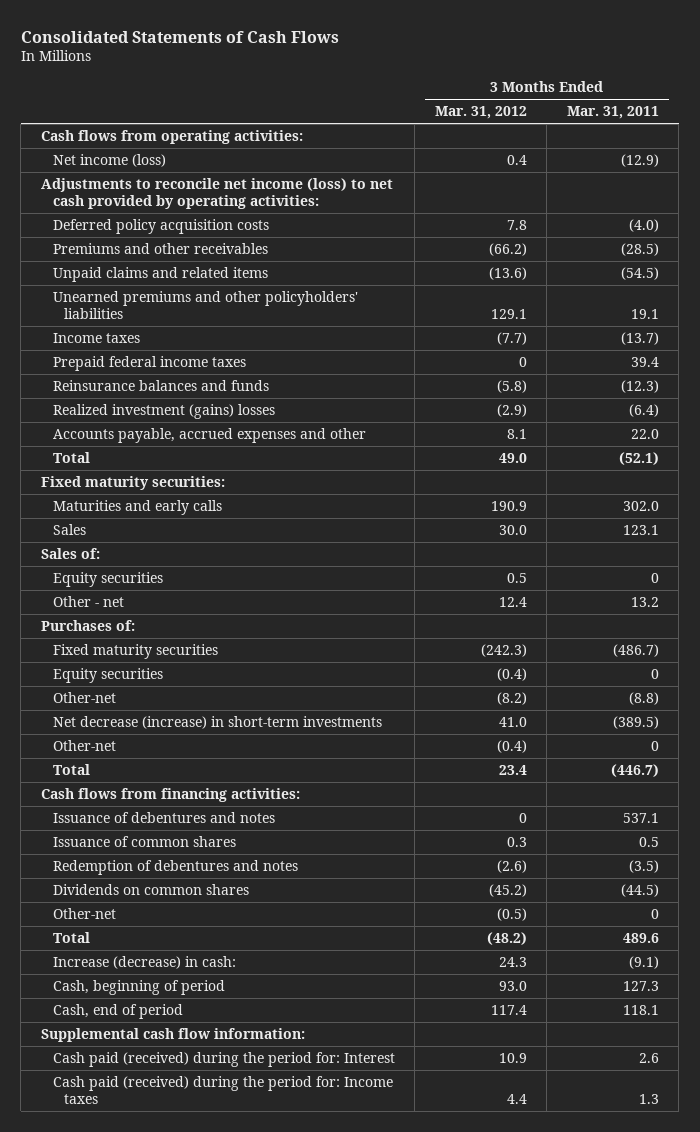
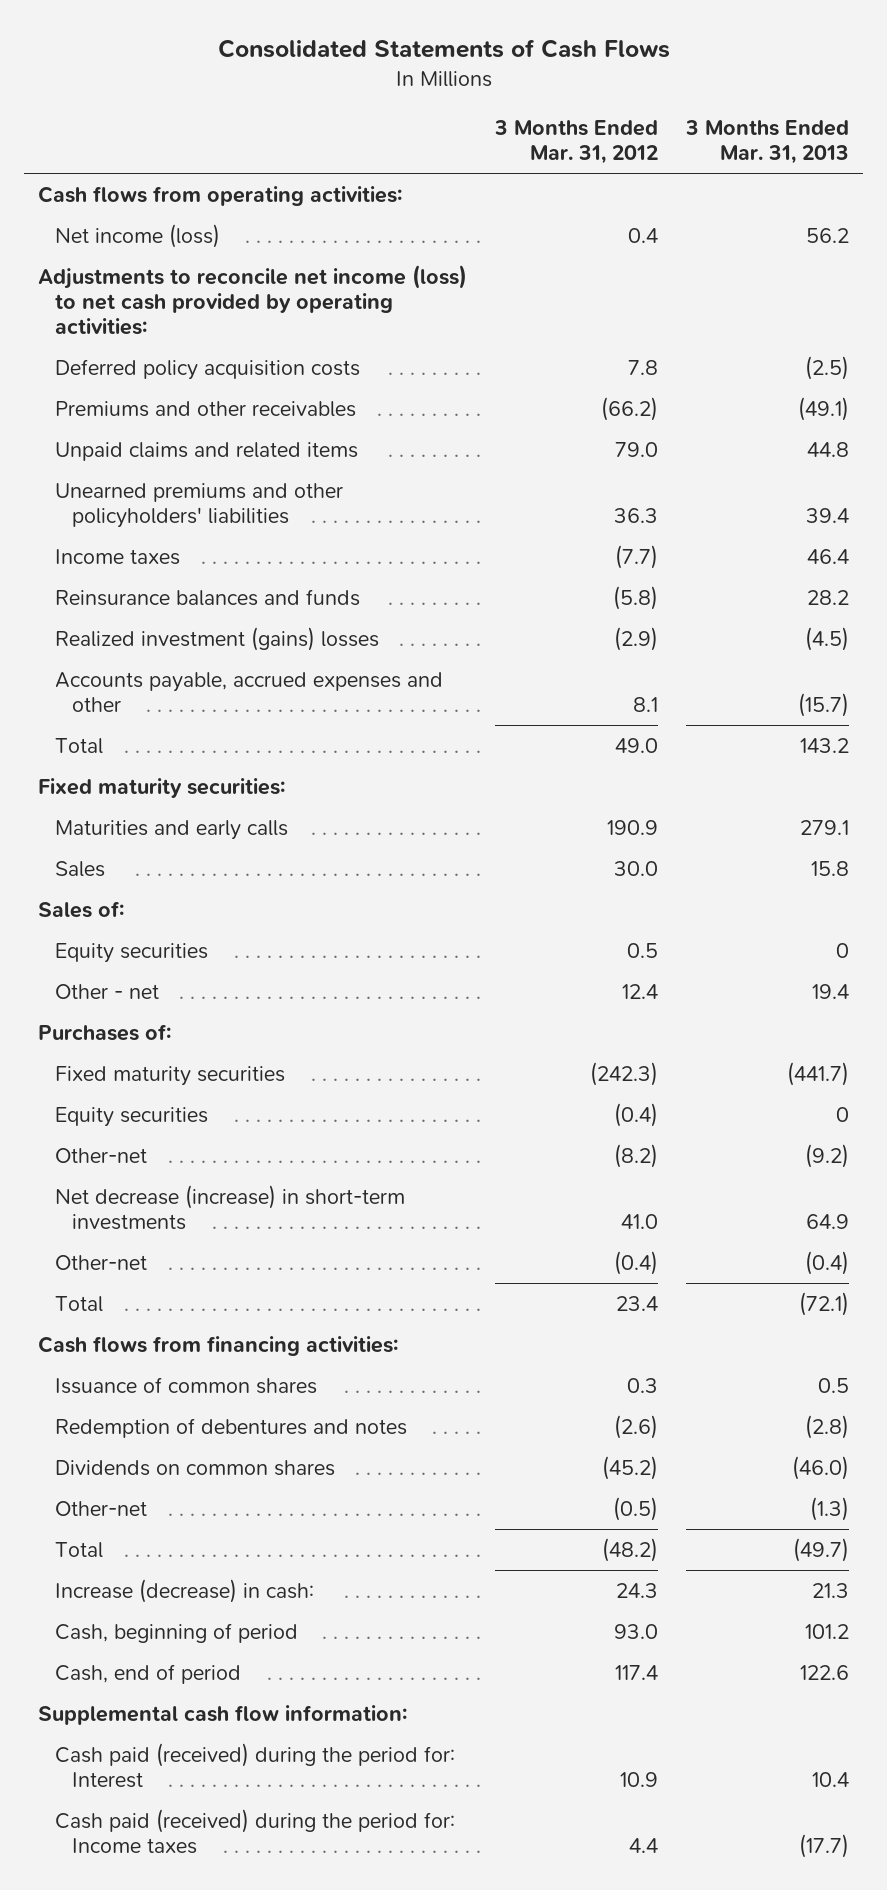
[566,106,659,120] Mar. 31, 2011 -> none
none -> [685,120,850,165] 3 Months Ended Mar. 31, 2013
[488,267,527,281] (13.6) -> [615,441,659,457] 79.0
[490,309,527,320] 129.1 -> [614,507,659,523] 36.3
[52,356,246,372] Prepaid federal income taxes -> none
[52,812,275,824] Issuance of debentures and notes -> none

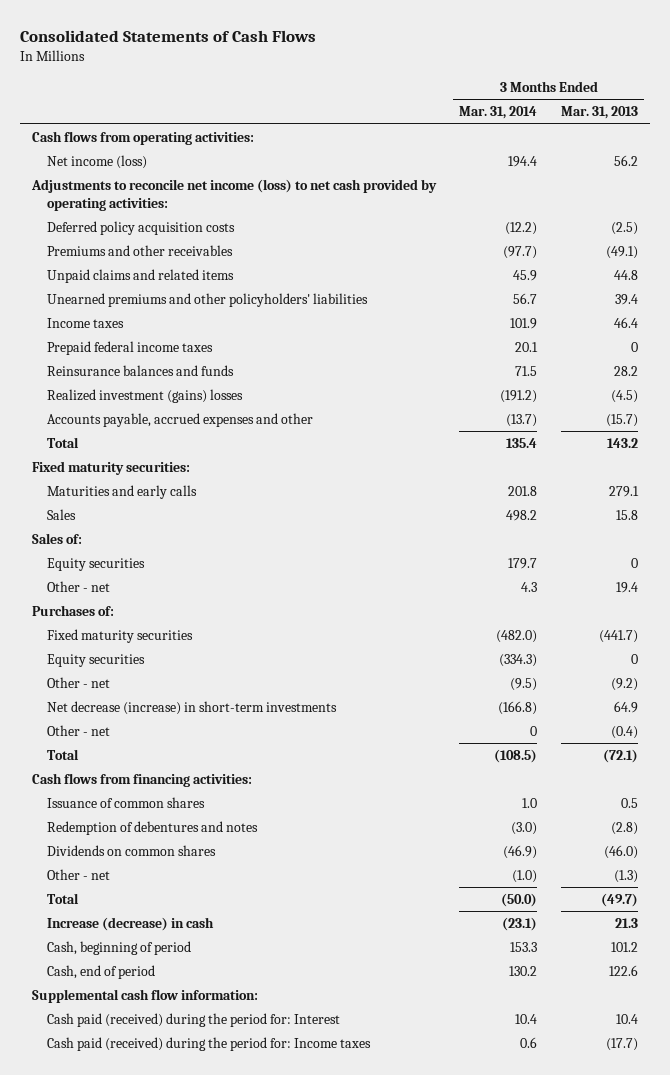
[494,120,659,165] 3 Months Ended Mar. 31, 2012 -> none
none -> [459,106,538,120] Mar. 31, 2014
none -> [46,340,213,355] Prepaid federal income taxes
[55,1147,148,1163] Other-net -> [46,676,110,688] Other - net
[55,1254,148,1270] Other-net -> [46,724,110,736] Other - net
[55,1500,148,1516] Other-net -> [46,868,110,880] Other - net
[55,1578,315,1603] Increase (decrease) in cash: -> [46,916,214,931] Increase (decrease) in cash

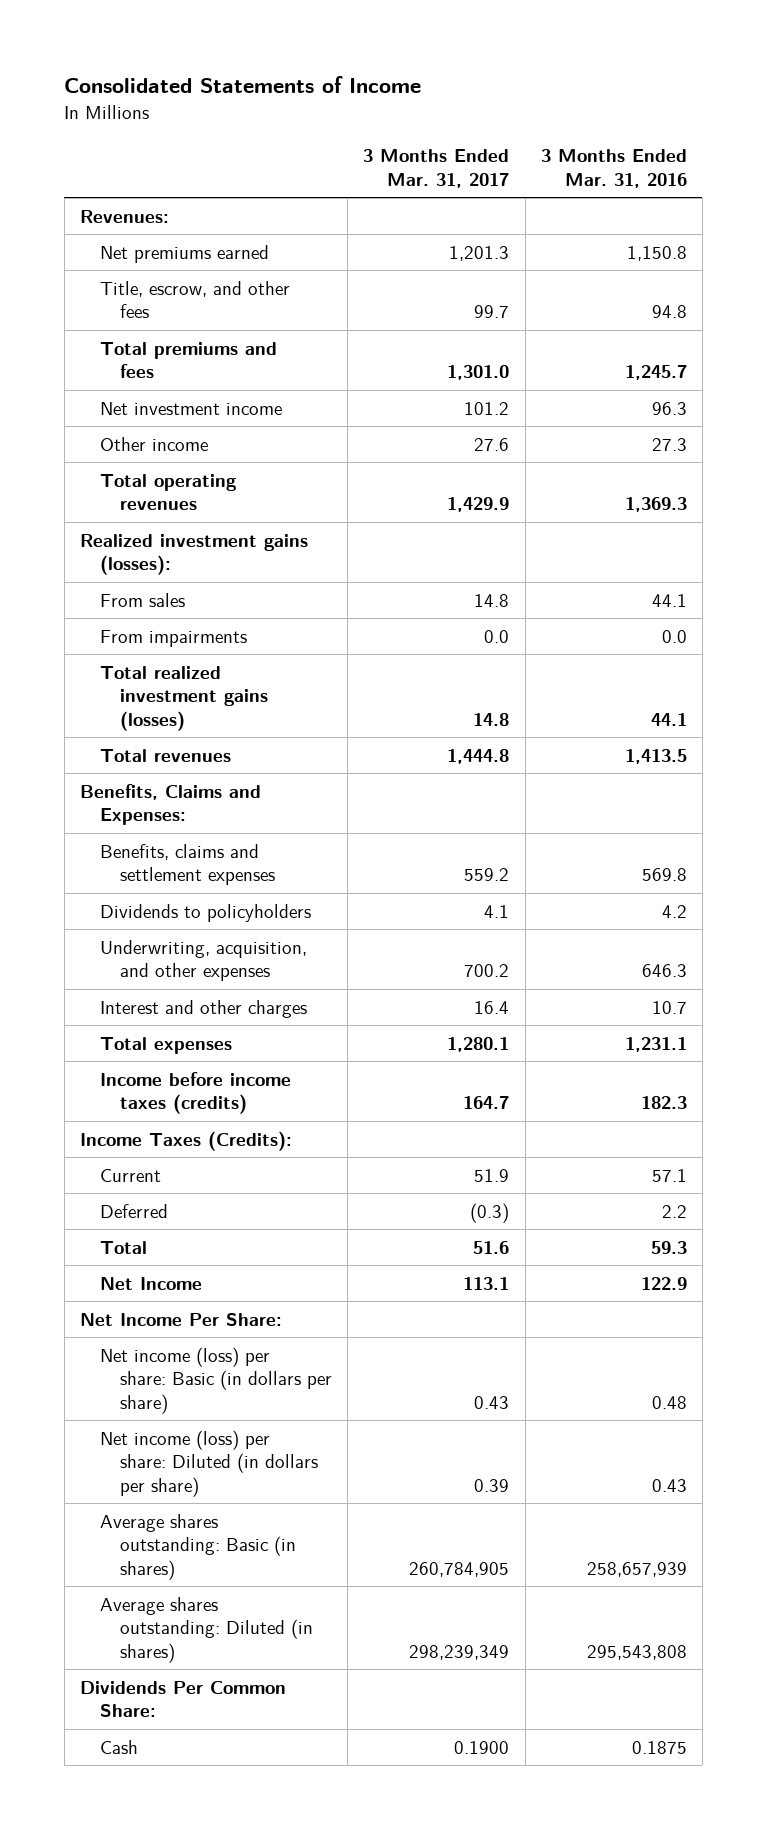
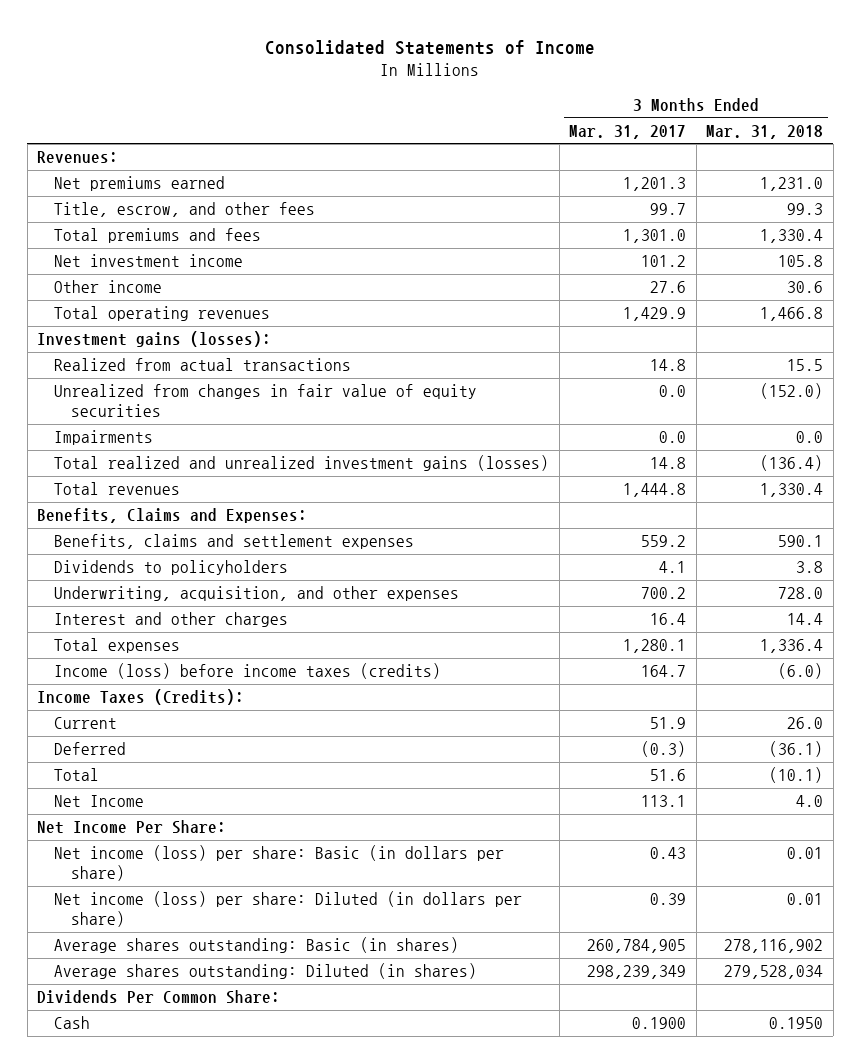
[540,149,687,188] 3 Months Ended Mar. 31, 2016 -> none
none -> [706,124,824,139] Mar. 31, 2018
[79,533,308,576] Realized investment gains (losses): -> [37,331,272,348] Investment gains (losses):
[100,592,186,607] From sales -> [54,358,352,372] Realized from actual transactions
none -> [54,384,478,418] Unrealized from changes in fair value of equity securities
[100,629,248,647] From impairments -> [54,430,154,446] Impairments
[100,665,269,731] Total realized investment gains (losses) -> [54,455,550,472] Total realized and unrealized investment gains (losses)
[100,1071,292,1115] Income before income taxes (credits) -> [54,663,442,680] Income (loss) before income taxes (credits)

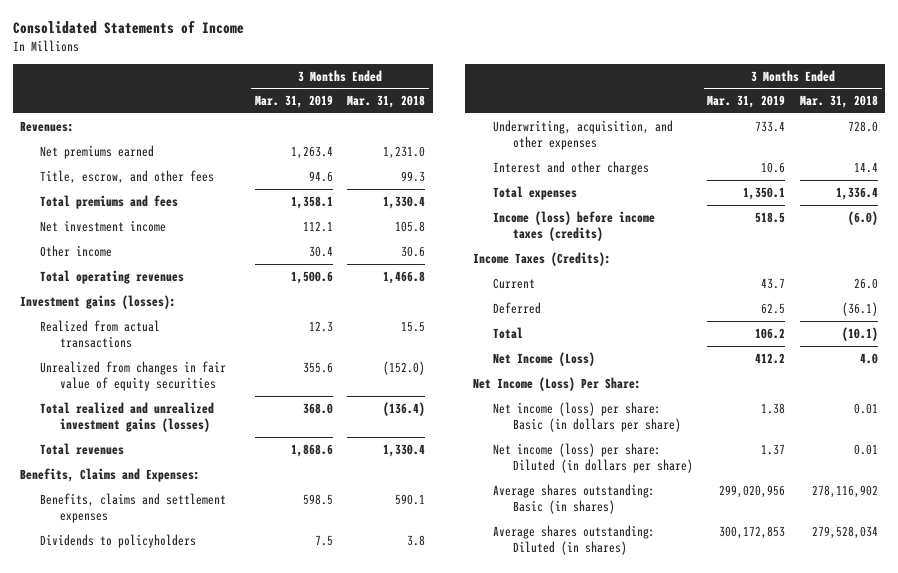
[569,124,687,139] Mar. 31, 2017 -> none
none -> [254,95,333,109] Mar. 31, 2019
[54,430,154,446] Impairments -> none
[54,795,145,808] Net Income -> [492,351,595,366] Net Income (Loss)
[37,820,227,835] Net Income Per Share: -> [472,376,641,391] Net Income (Loss) Per Share:
[37,990,281,1005] Dividends Per Common Share: -> none
[54,1016,91,1030] Cash -> none

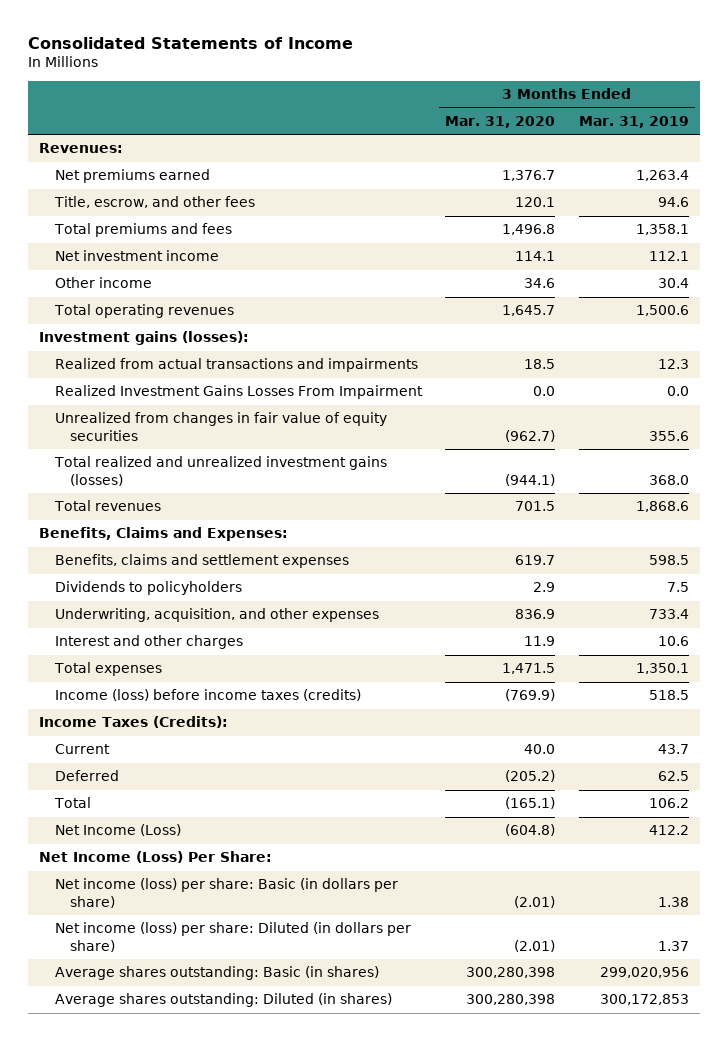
[347,95,426,109] Mar. 31, 2018 -> none
none -> [445,116,556,129] Mar. 31, 2020
[40,319,161,349] Realized from actual transactions -> [54,358,418,373] Realized from actual transactions and impairments
none -> [54,385,423,400] Realized Investment Gains Losses From Impairment

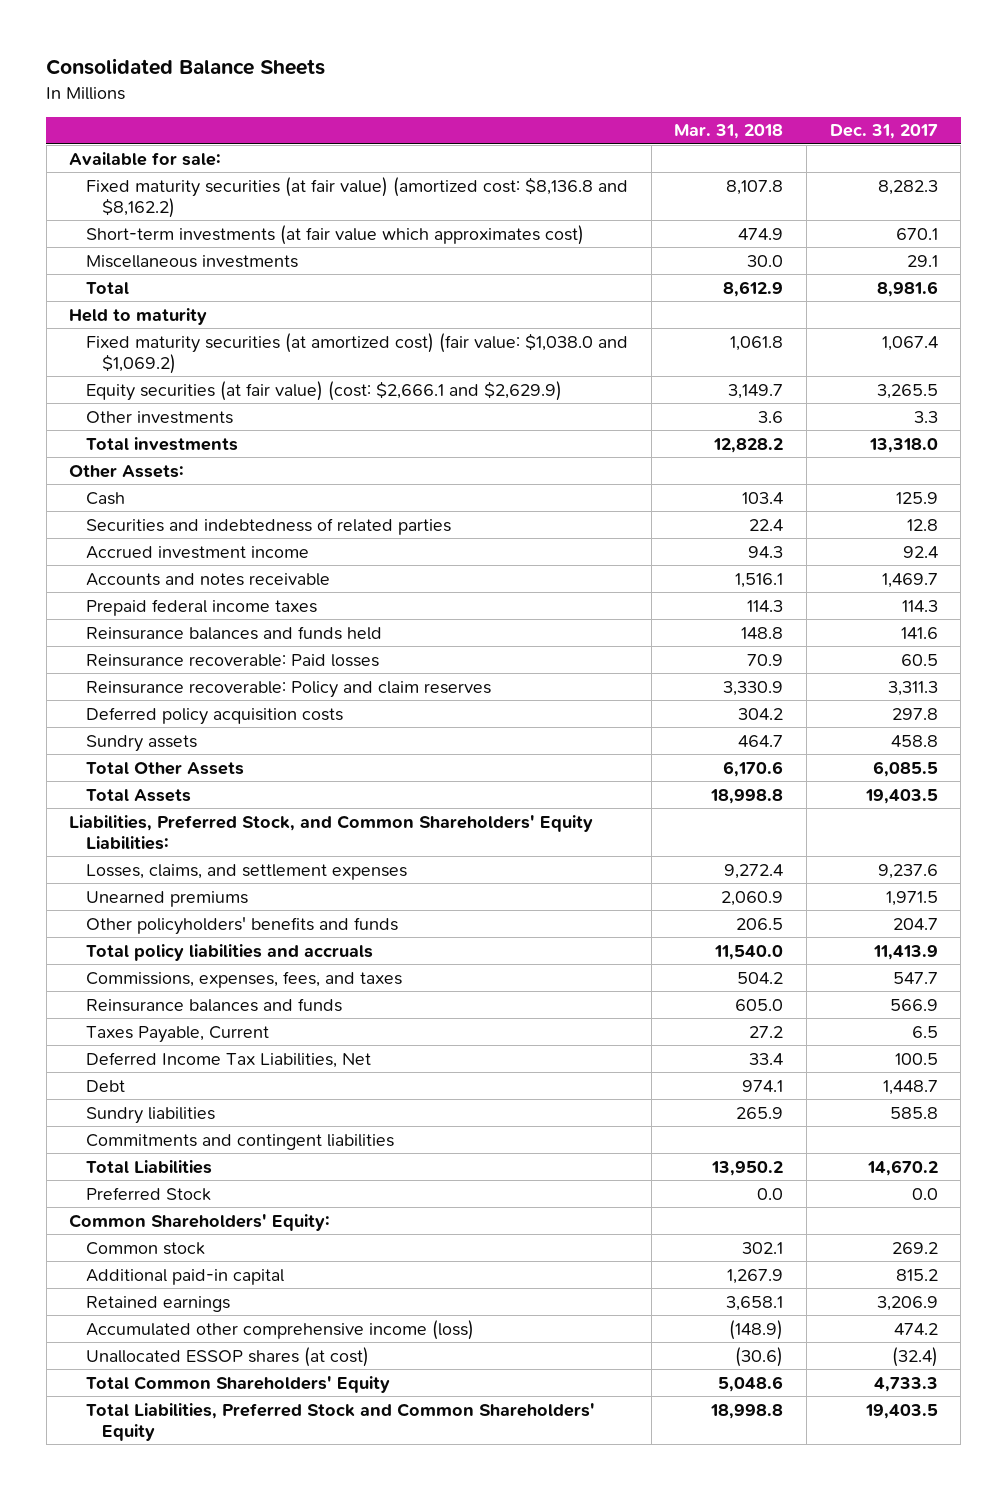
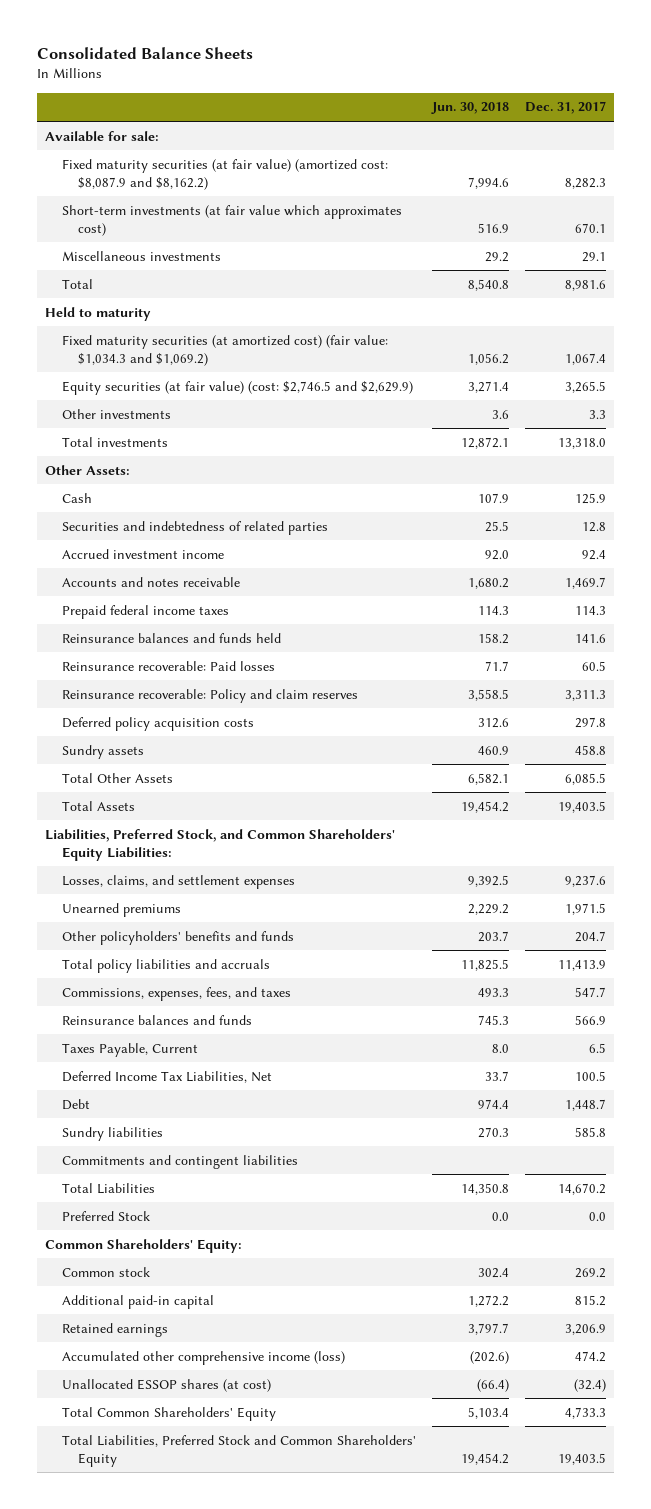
[674,124,784,140] Mar. 31, 2018 -> none
none -> [430,102,509,115] Jun. 30, 2018
[85,176,628,218] Fixed maturity securities (at fair value) (amortized cost: $8,136.8 and $8,162.2) -> [61,158,388,190] Fixed maturity securities (at fair value) (amortized cost: $8,087.9 and $8,162.2)
[85,332,628,374] Fixed maturity securities (at amortized cost) (fair value: $1,038.0 and $1,069.2) -> [61,334,388,366] Fixed maturity securities (at amortized cost) (fair value: $1,034.3 and $1,069.2)
[85,380,562,401] Equity securities (at fair value) (cost: $2,666.1 and $2,629.9) -> [61,380,413,395] Equity securities (at fair value) (cost: $2,746.5 and $2,629.9)

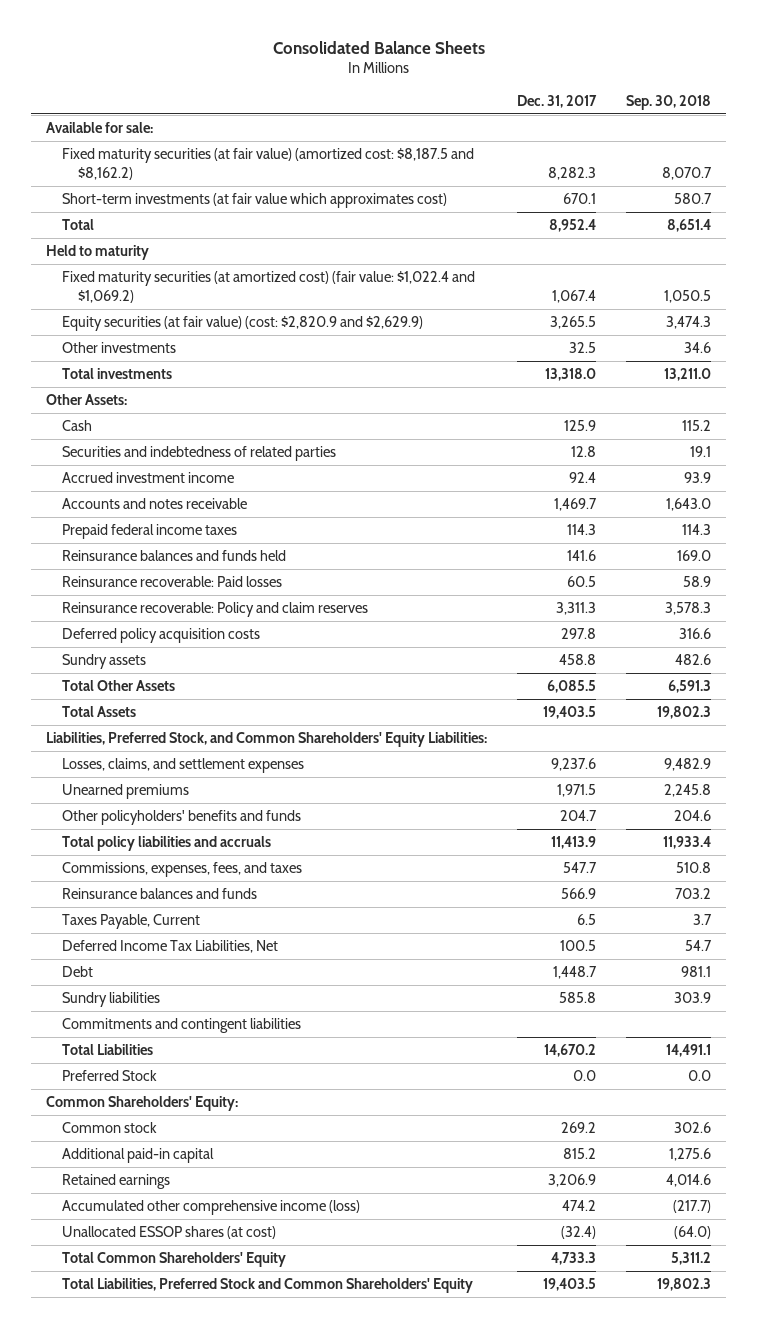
[430,102,509,115] Jun. 30, 2018 -> none
none -> [626,95,712,111] Sep. 30, 2018
[61,158,388,190] Fixed maturity securities (at fair value) (amortized cost: $8,087.9 and $8,162.2) -> [61,148,474,180] Fixed maturity securities (at fair value) (amortized cost: $8,187.5 and $8,162.2)
[61,250,221,261] Miscellaneous investments -> none
[565,279,607,291] 8,981.6 -> [549,219,597,233] 8,952.4
[61,334,388,366] Fixed maturity securities (at amortized cost) (fair value: $1,034.3 and $1,069.2) -> [61,271,475,303] Fixed maturity securities (at amortized cost) (fair value: $1,022.4 and $1,069.2)
[61,380,413,395] Equity securities (at fair value) (cost: $2,746.5 and $2,629.9) -> [61,316,423,332] Equity securities (at fair value) (cost: $2,820.9 and $2,629.9)
[589,409,607,419] 3.3 -> [569,342,597,354] 32.5

